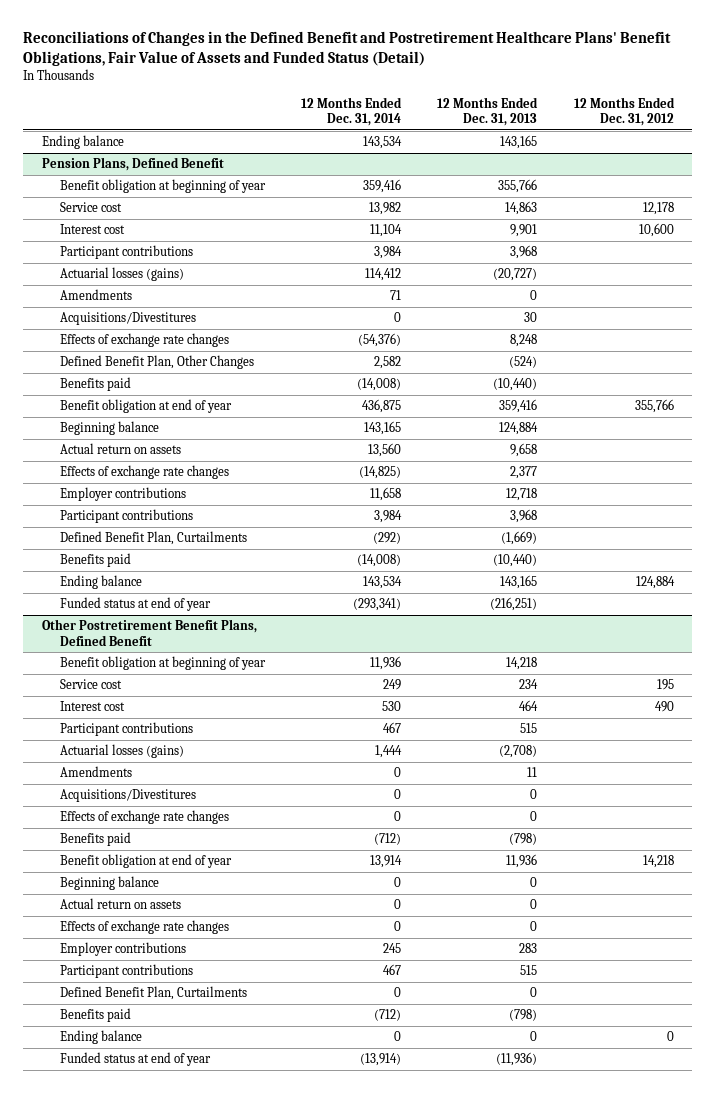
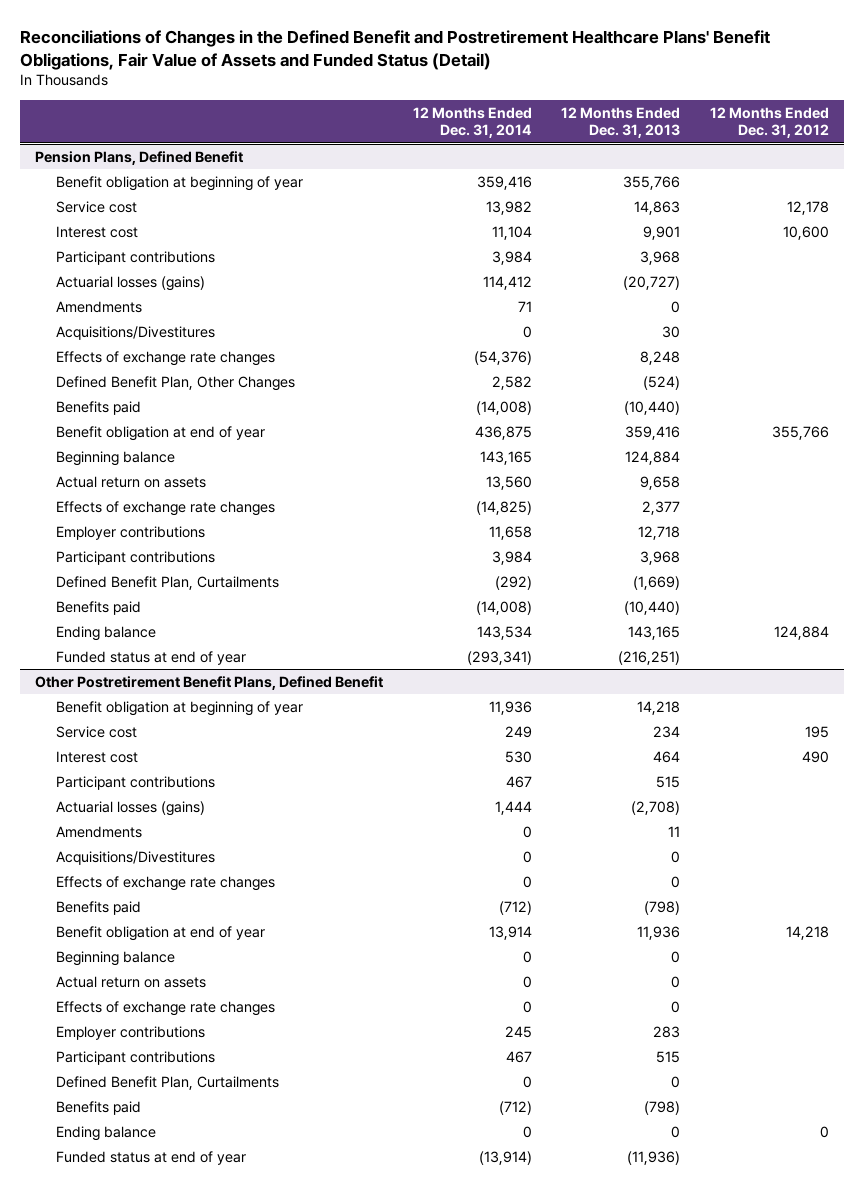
[41,135,124,150] Ending balance -> none

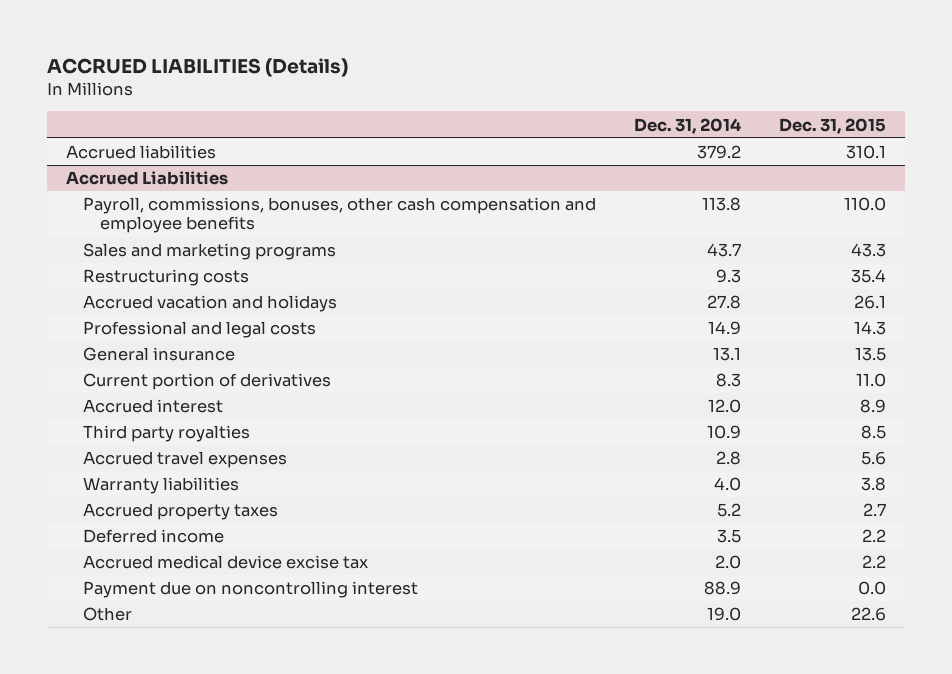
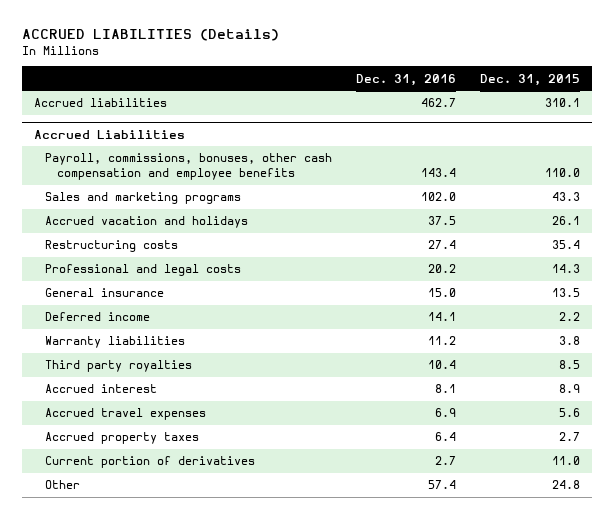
[634,117,742,134] Dec. 31, 2014 -> none
none -> [356,73,457,86] Dec. 31, 2016
[83,269,250,287] Restructuring costs -> [45,240,179,253] Restructuring costs
[83,529,225,544] Deferred income -> [45,312,151,322] Deferred income
[83,477,240,495] Warranty liabilities -> [45,336,186,349] Warranty liabilities
[83,399,224,414] Accrued interest -> [45,384,158,394] Accrued interest
[83,555,369,570] Accrued medical device excise tax -> none
[83,581,419,599] Payment due on noncontrolling interest -> none
[83,373,332,391] Current portion of derivatives -> [45,456,256,469] Current portion of derivatives
[851,607,887,622] 22.6 -> [552,480,581,490] 24.8

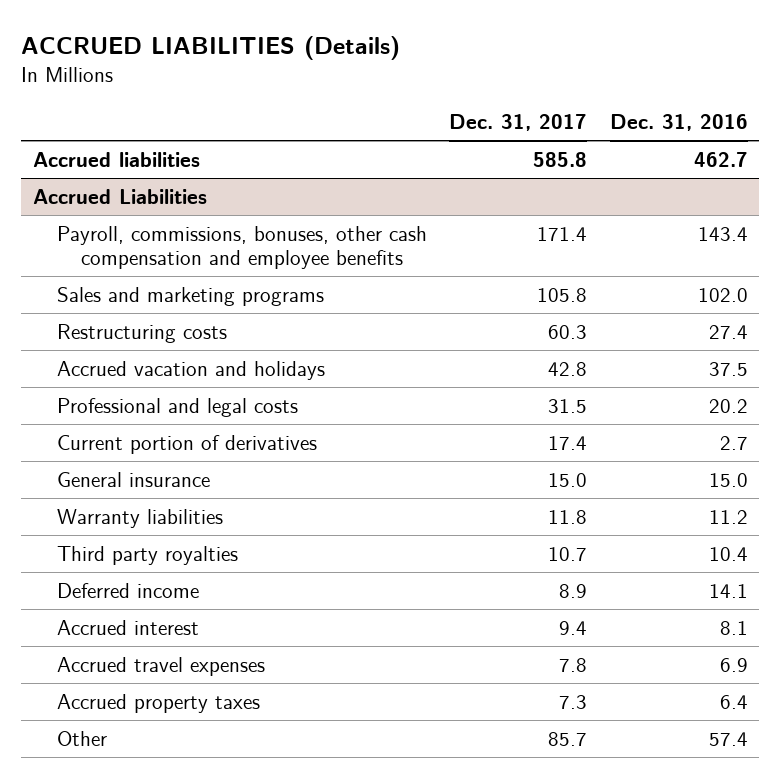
[480,73,581,86] Dec. 31, 2015 -> none
none -> [449,114,588,132] Dec. 31, 2017
[45,216,249,229] Accrued vacation and holidays -> [56,360,325,380] Accrued vacation and holidays
[45,456,256,469] Current portion of derivatives -> [56,434,317,454] Current portion of derivatives
[45,312,151,322] Deferred income -> [56,582,199,598] Deferred income

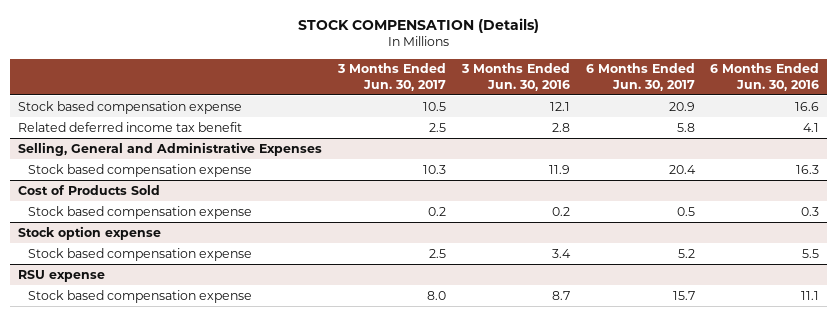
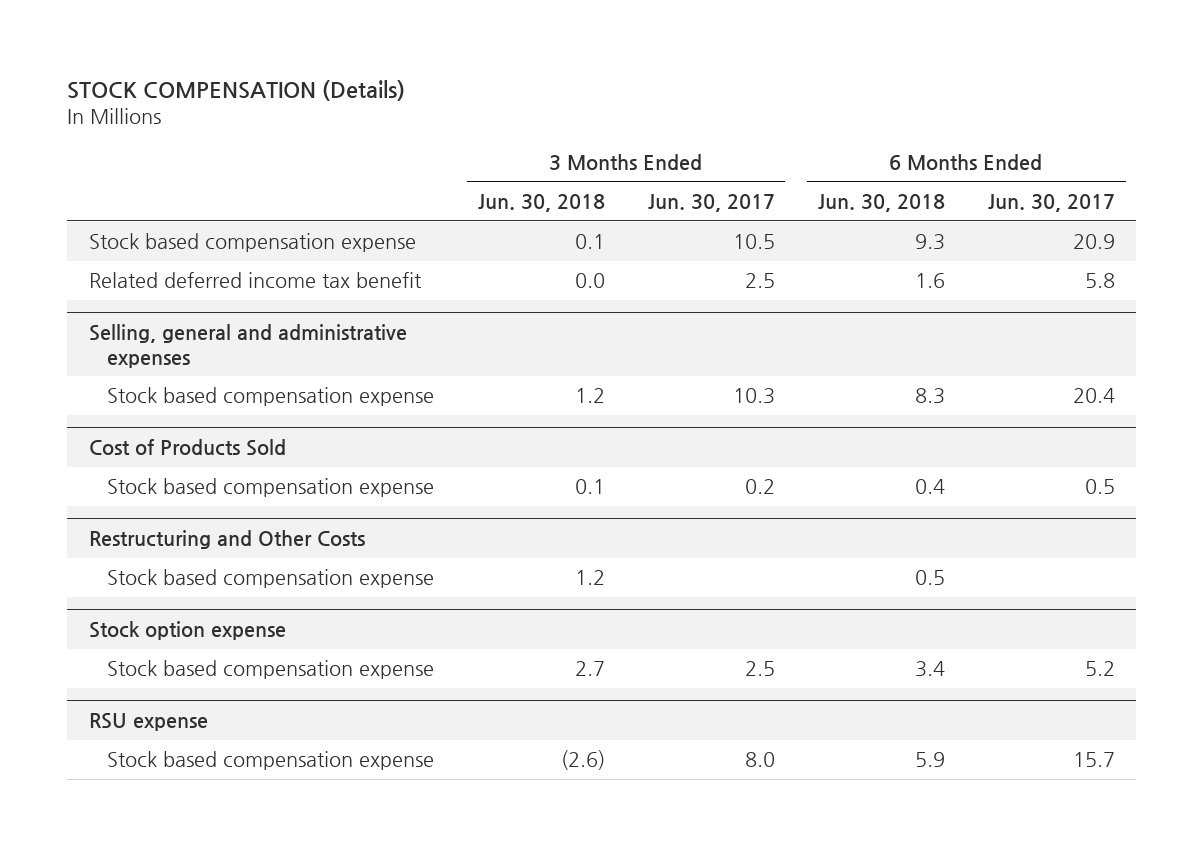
[460,63,570,91] 3 Months Ended Jun. 30, 2016 -> none
[710,63,820,91] 6 Months Ended Jun. 30, 2016 -> none
none -> [477,194,605,213] Jun. 30, 2018
none -> [817,194,945,213] Jun. 30, 2018
[18,141,323,156] Selling, General and Administrative Expenses -> [88,323,407,368] Selling, general and administrative expenses
none -> [88,529,365,549] Restructuring and Other Costs
none -> [107,569,435,589] Stock based compensation expense

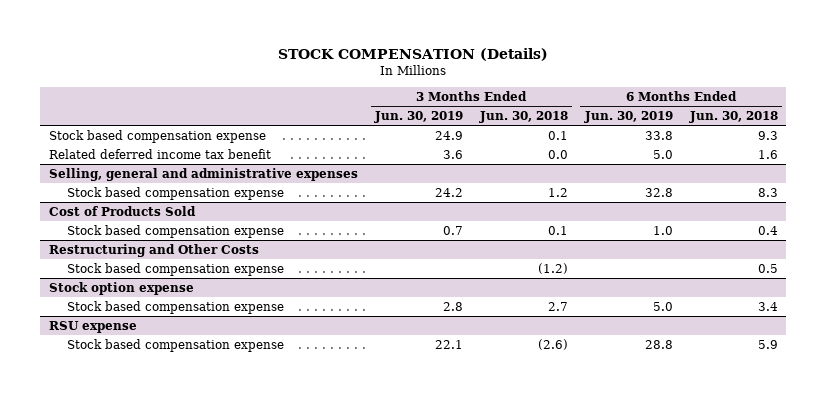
[647,194,775,213] Jun. 30, 2017 -> none
[987,194,1115,213] Jun. 30, 2017 -> none
none -> [373,111,463,124] Jun. 30, 2019
none -> [583,111,673,124] Jun. 30, 2019
[574,570,605,586] 1.2 -> [537,262,568,274] (1.2)

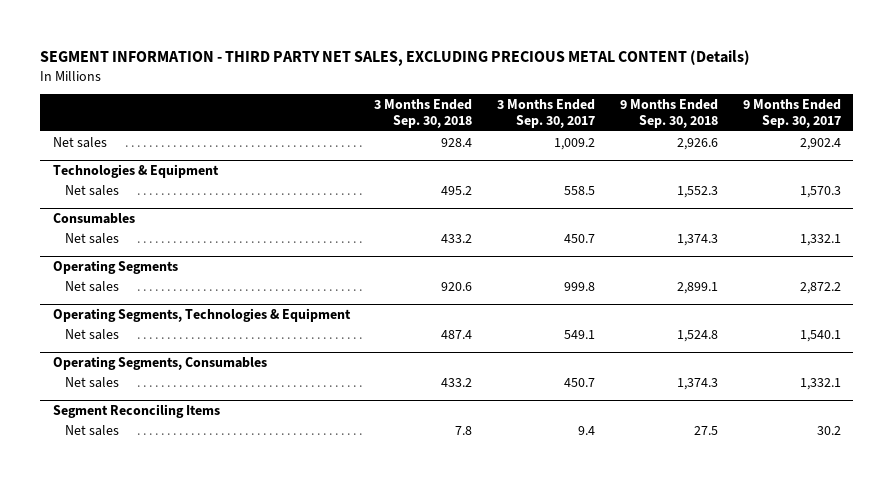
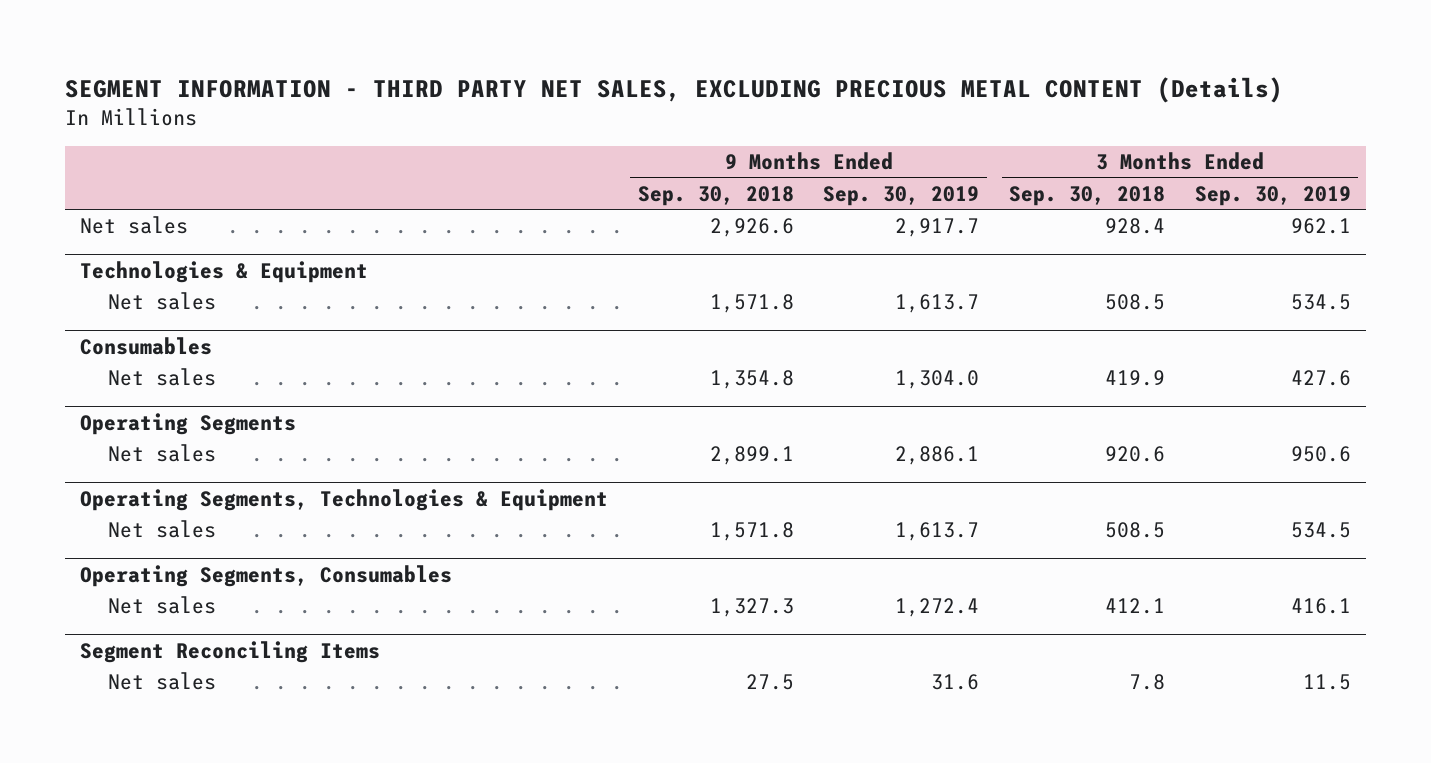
[497,99,596,129] 3 Months Ended Sep. 30, 2017 -> none
[742,99,841,129] 9 Months Ended Sep. 30, 2017 -> none
none -> [823,185,980,206] Sep. 30, 2019
none -> [1194,185,1351,206] Sep. 30, 2019
[441,185,473,195] 495.2 -> [1105,294,1166,311] 508.5
[676,185,718,198] 1,552.3 -> [709,294,794,314] 1,571.8
[441,233,473,243] 433.2 -> [1105,370,1166,387] 419.9
[676,233,718,246] 1,374.3 -> [709,370,794,390] 1,354.8
[441,329,473,339] 487.4 -> [1105,522,1166,539] 508.5
[676,329,718,342] 1,524.8 -> [709,522,794,542] 1,571.8
[441,377,473,387] 433.2 -> [1105,598,1166,615] 412.1
[676,377,718,390] 1,374.3 -> [709,598,794,618] 1,327.3

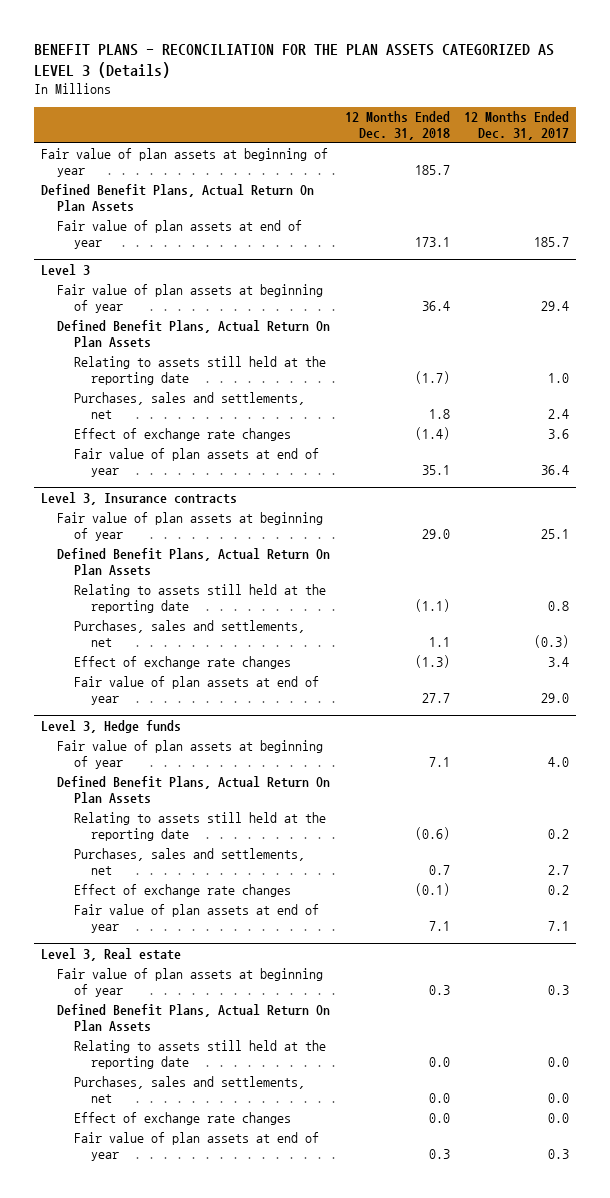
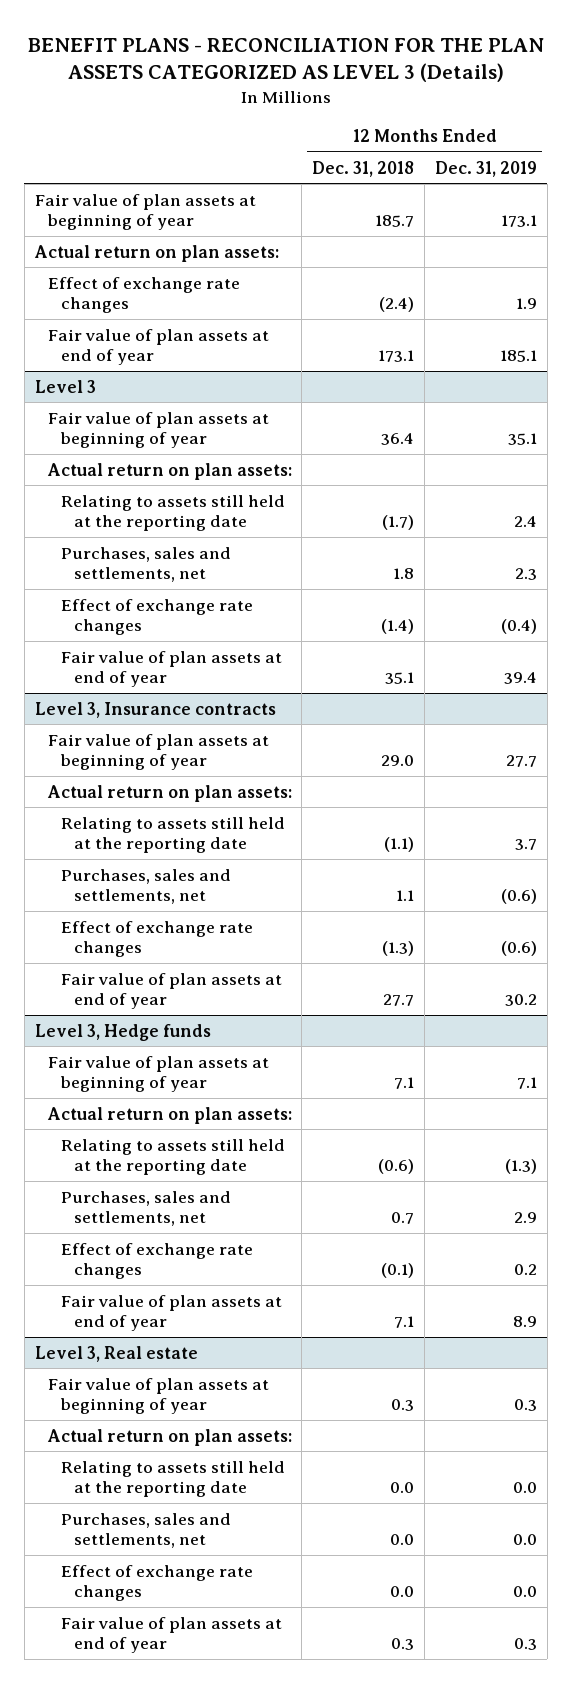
[463,111,569,140] 12 Months Ended Dec. 31, 2017 -> none
none -> [434,160,537,177] Dec. 31, 2019
[40,184,314,212] Defined Benefit Plans, Actual Return On Plan Assets -> [33,244,279,262] Actual return on plan assets:
none -> [47,276,240,314] Effect of exchange rate changes
[57,320,331,348] Defined Benefit Plans, Actual Return On Plan Assets -> [46,462,292,480] Actual return on plan assets:
[57,548,331,576] Defined Benefit Plans, Actual Return On Plan Assets -> [46,784,292,802] Actual return on plan assets:
[57,776,331,804] Defined Benefit Plans, Actual Return On Plan Assets -> [46,1106,292,1124] Actual return on plan assets:
[57,1004,331,1032] Defined Benefit Plans, Actual Return On Plan Assets -> [46,1428,292,1446] Actual return on plan assets:

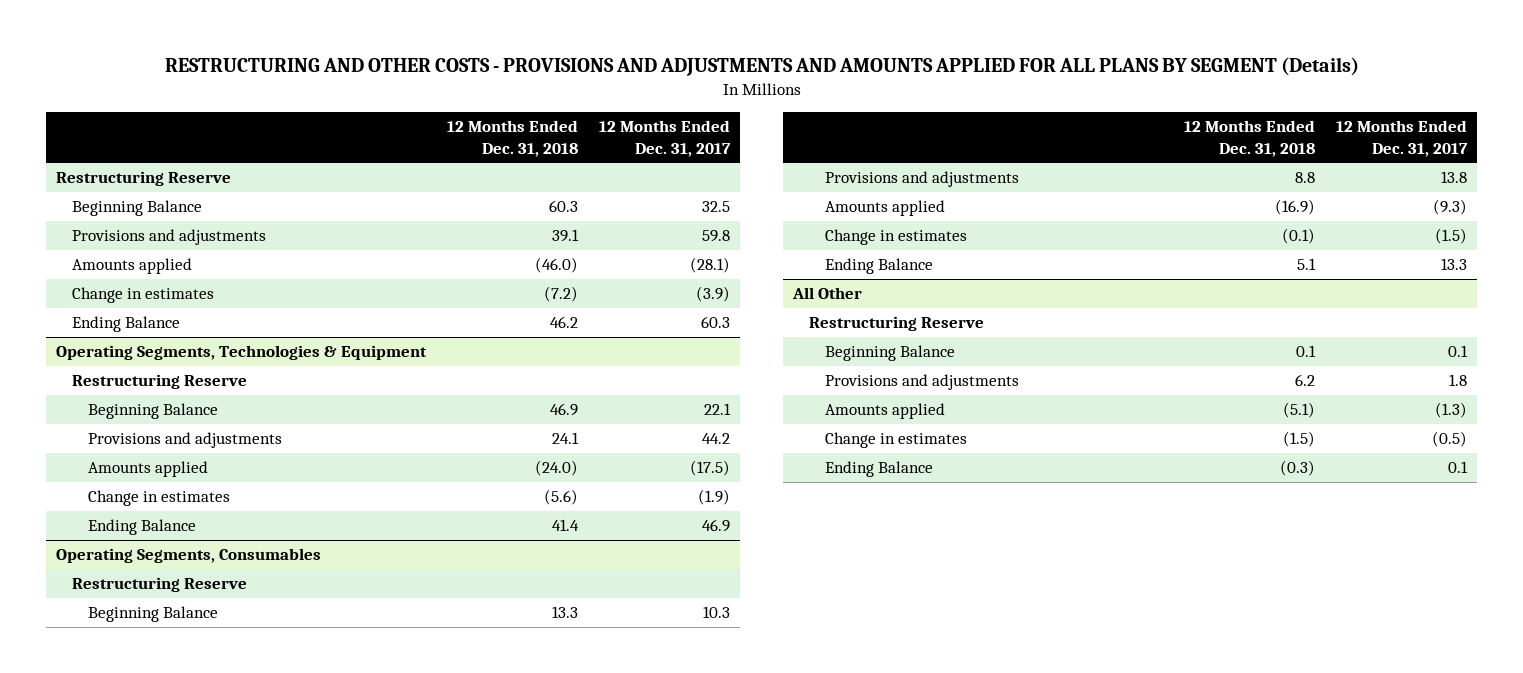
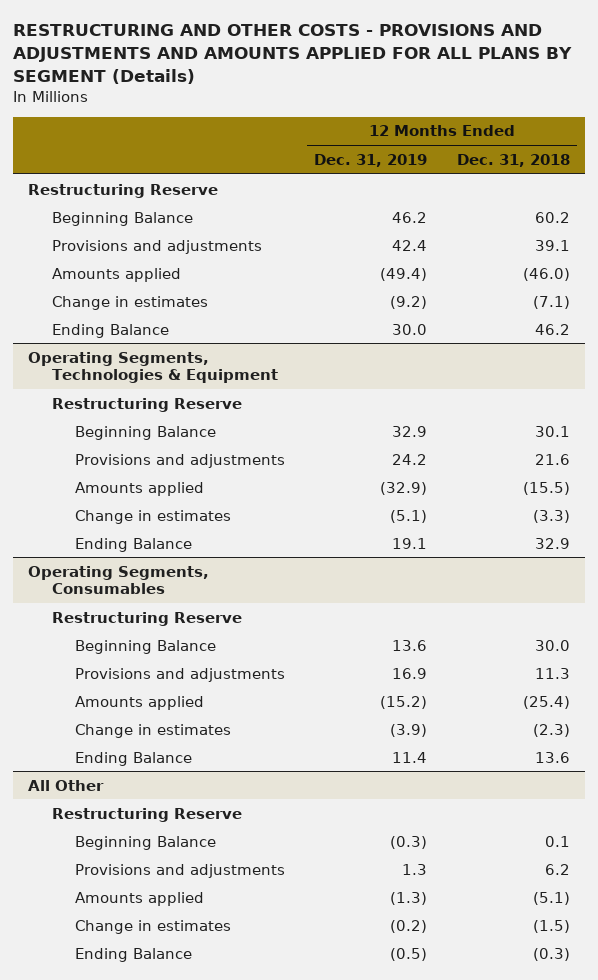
[598,120,731,157] 12 Months Ended Dec. 31, 2017 -> none
none -> [314,153,428,167] Dec. 31, 2019
[548,200,578,213] 60.3 -> [534,211,570,223] 60.2
[543,286,578,303] (7.2) -> [532,295,570,309] (7.1)
[549,403,578,417] 46.9 -> [534,425,570,437] 30.1
[551,432,579,445] 24.1 -> [534,453,570,465] 21.6
[534,460,578,477] (24.0) -> [522,481,570,495] (15.5)
[543,489,578,506] (5.6) -> [532,509,570,523] (3.3)
[551,519,579,532] 41.4 -> [534,537,570,549] 32.9
[551,606,578,619] 13.3 -> [534,639,570,651] 30.0
[1295,172,1316,184] 8.8 -> [534,667,570,679] 11.3
[1275,199,1316,216] (16.9) -> [522,695,570,709] (25.4)
[1282,228,1316,245] (0.1) -> [532,723,570,737] (2.3)
[1297,258,1317,271] 5.1 -> [534,751,570,763] 13.6

